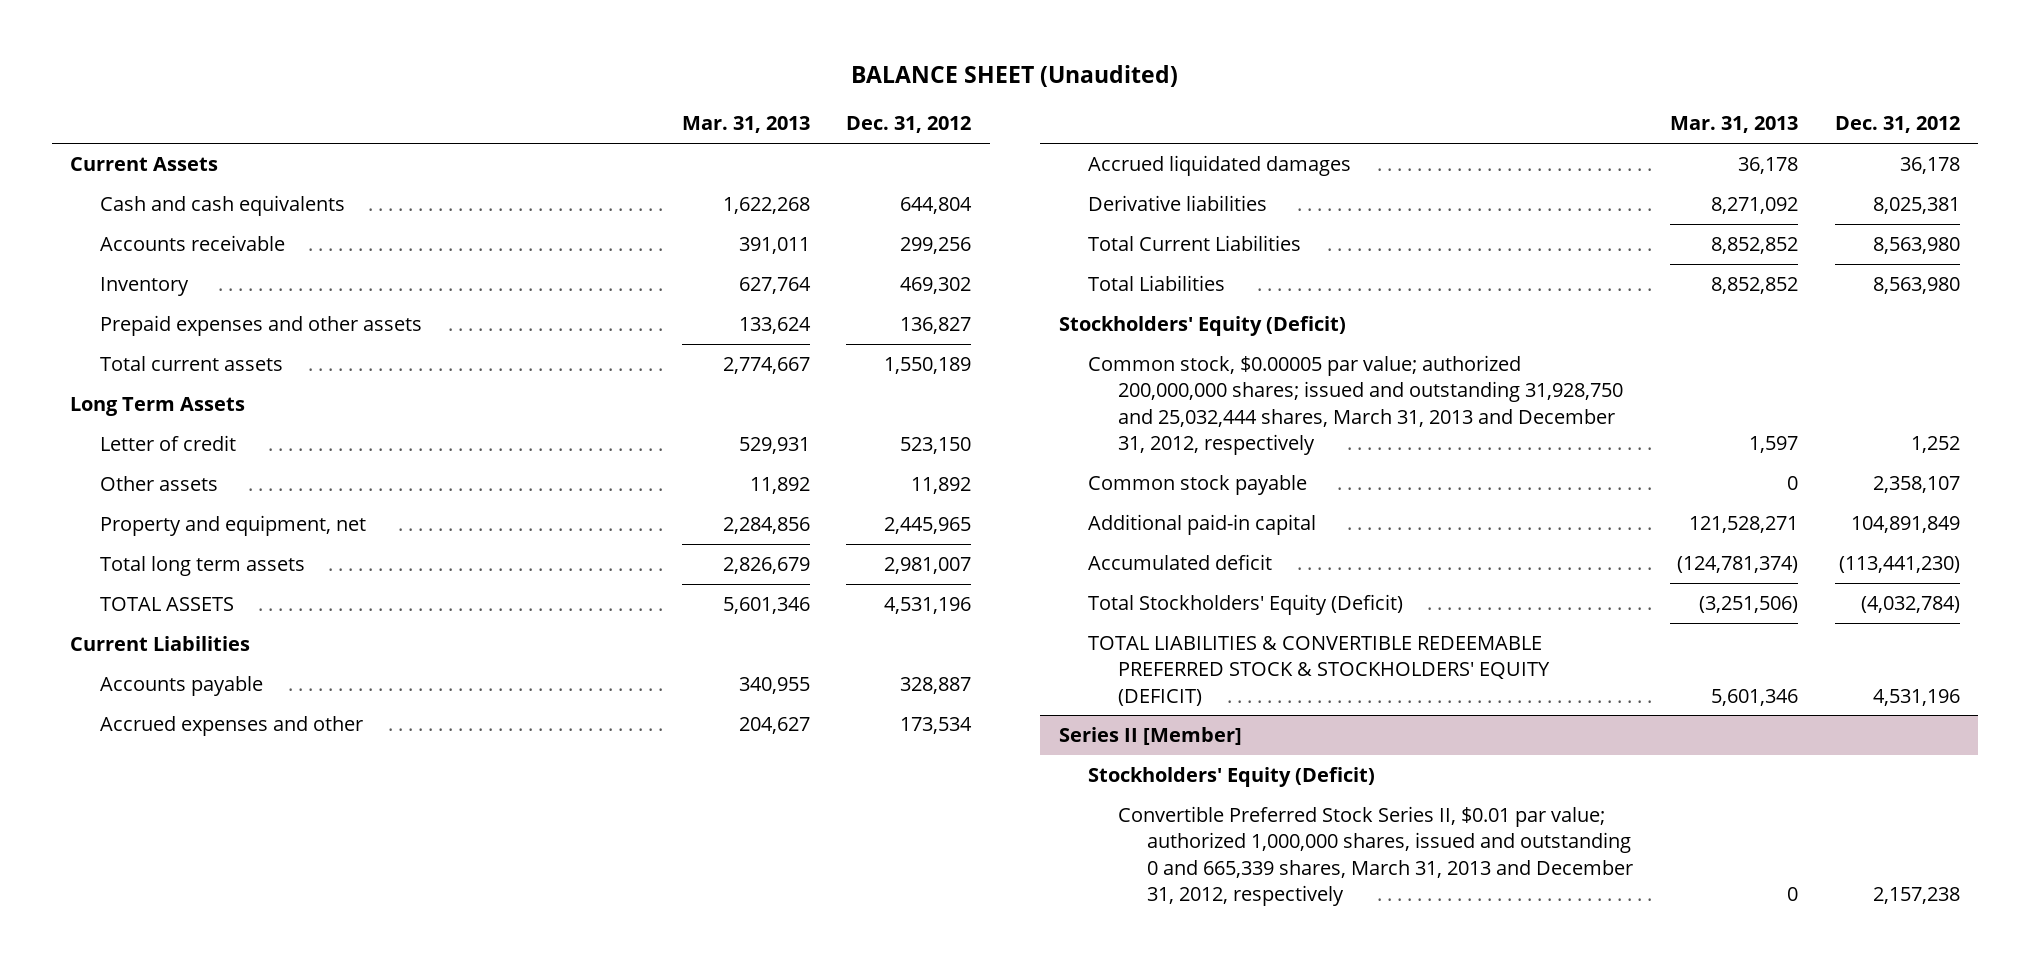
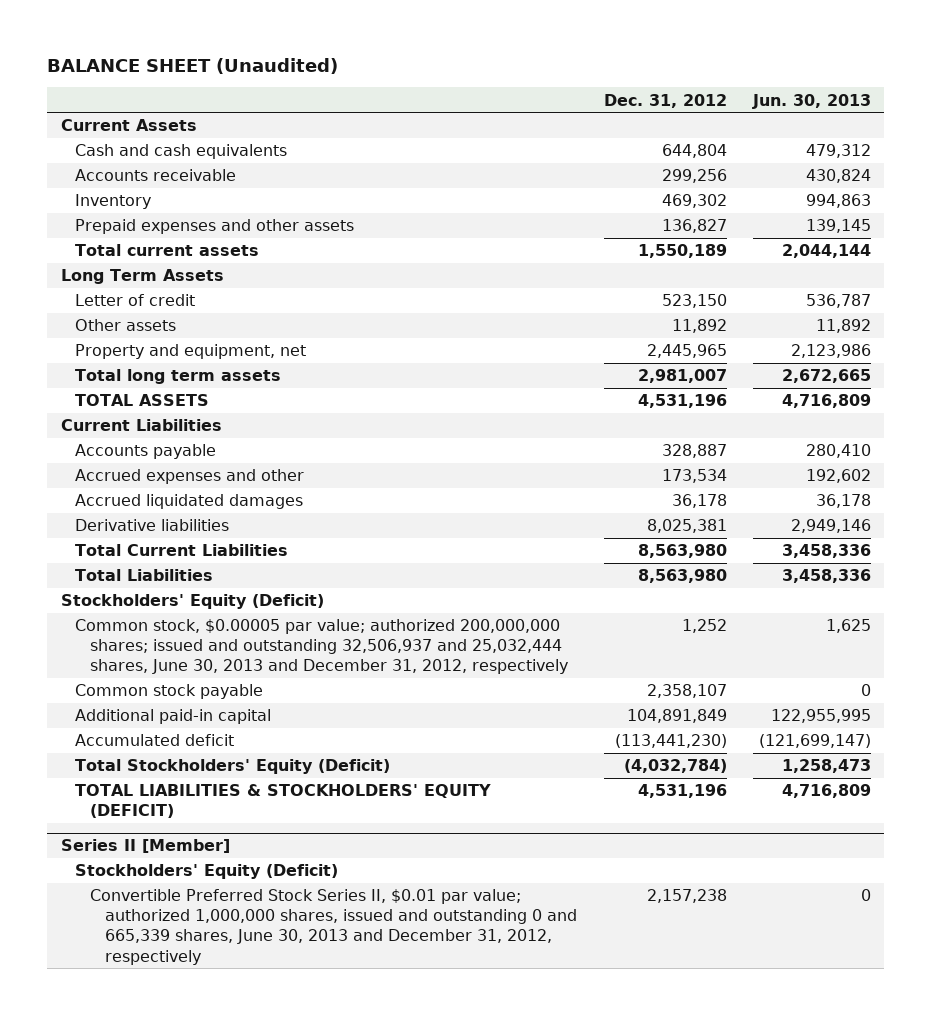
[681,116,810,134] Mar. 31, 2013 -> none
none -> [752,93,872,109] Jun. 30, 2013
[1088,355,1623,455] Common stock, $0.00005 par value; authorized 200,000,000 shares; issued and outstanding 31,928,750 and 25,032,444 shares, March 31, 2013 and December 31, 2012, respectively -> [75,619,569,675] Common stock, $0.00005 par value; authorized 200,000,000 shares; issued and outstanding 32,506,937 and 25,032,444 shares, June 30, 2013 and December 31, 2012, respectively
[1088,636,1550,706] TOTAL LIABILITIES & CONVERTIBLE REDEEMABLE PREFERRED STOCK & STOCKHOLDERS' EQUITY (DEFICIT) -> [75,784,492,819] TOTAL LIABILITIES & STOCKHOLDERS' EQUITY (DEFICIT)
[1117,806,1634,906] Convertible Preferred Stock Series II, $0.01 par value; authorized 1,000,000 shares, issued and outstanding 0 and 665,339 shares, March 31, 2013 and December 31, 2012, respectively -> [90,889,578,965] Convertible Preferred Stock Series II, $0.01 par value; authorized 1,000,000 shares, issued and outstanding 0 and 665,339 shares, June 30, 2013 and December 31, 2012, respectively

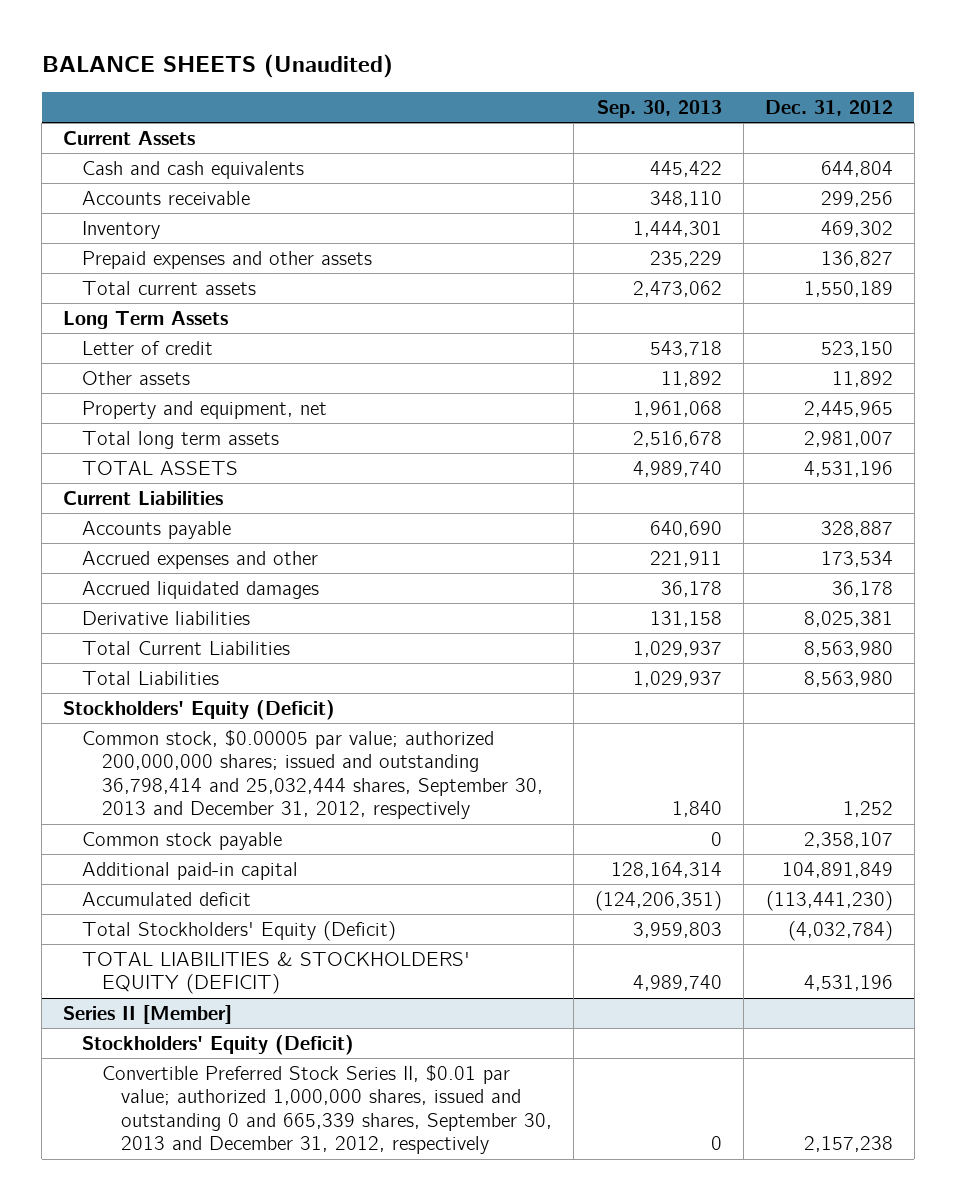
[47,57,339,74] BALANCE SHEET (Unaudited) -> [41,54,393,79] BALANCE SHEETS (Unaudited)
[752,93,872,109] Jun. 30, 2013 -> none
none -> [596,100,722,119] Sep. 30, 2013
[75,619,569,675] Common stock, $0.00005 par value; authorized 200,000,000 shares; issued and outstanding 32,506,937 and 25,032,444 shares, June 30, 2013 and December 31, 2012, respectively -> [82,729,543,820] Common stock, $0.00005 par value; authorized 200,000,000 shares; issued and outstanding 36,798,414 and 25,032,444 shares, September 30, 2013 and December 31, 2012, respectively
[90,889,578,965] Convertible Preferred Stock Series II, $0.01 par value; authorized 1,000,000 shares, issued and outstanding 0 and 665,339 shares, June 30, 2013 and December 31, 2012, respectively -> [101,1064,553,1155] Convertible Preferred Stock Series II, $0.01 par value; authorized 1,000,000 shares, issued and outstanding 0 and 665,339 shares, September 30, 2013 and December 31, 2012, respectively

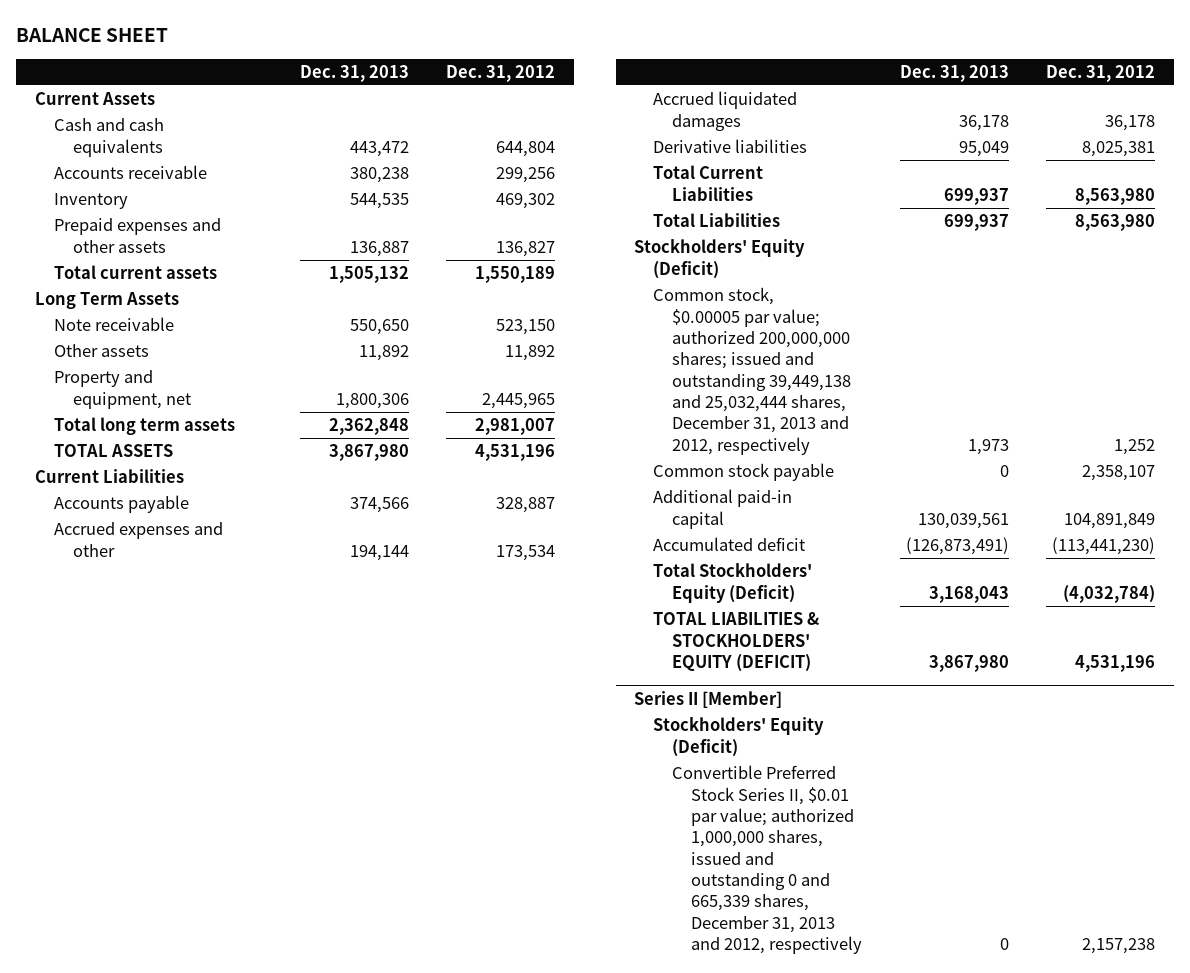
[41,54,393,79] BALANCE SHEETS (Unaudited) -> [16,27,169,42] BALANCE SHEET
[596,100,722,119] Sep. 30, 2013 -> none
none -> [299,64,409,82] Dec. 31, 2013
[82,340,214,355] Letter of credit -> [53,317,174,332] Note receivable
[82,729,543,820] Common stock, $0.00005 par value; authorized 200,000,000 shares; issued and outstanding 36,798,414 and 25,032,444 shares, September 30, 2013 and December 31, 2012, respectively -> [653,287,852,455] Common stock, $0.00005 par value; authorized 200,000,000 shares; issued and outstanding 39,449,138 and 25,032,444 shares, December 31, 2013 and 2012, respectively
[101,1064,553,1155] Convertible Preferred Stock Series II, $0.01 par value; authorized 1,000,000 shares, issued and outstanding 0 and 665,339 shares, September 30, 2013 and December 31, 2012, respectively -> [672,765,863,954] Convertible Preferred Stock Series II, $0.01 par value; authorized 1,000,000 shares, issued and outstanding 0 and 665,339 shares, December 31, 2013 and 2012, respectively

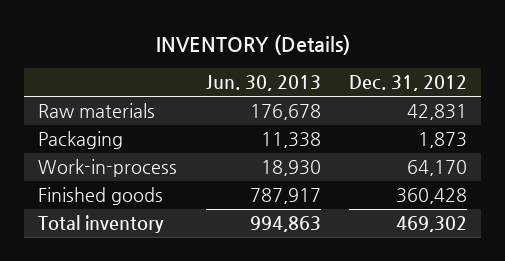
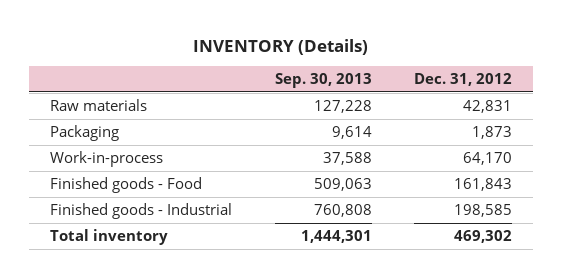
[205,75,321,92] Jun. 30, 2013 -> none
none -> [274,72,372,88] Sep. 30, 2013
none -> [50,177,203,194] Finished goods - Food
[38,186,164,205] Finished goods -> [50,203,233,220] Finished goods - Industrial
[395,187,467,204] 360,428 -> [453,204,512,218] 198,585

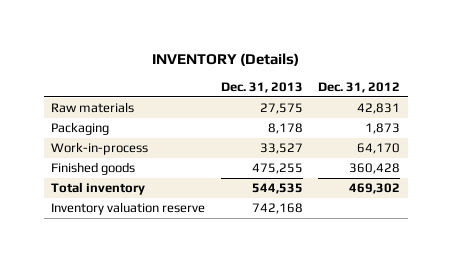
[274,72,372,88] Sep. 30, 2013 -> none
none -> [220,81,303,93] Dec. 31, 2013
[50,177,203,194] Finished goods - Food -> none
[50,203,233,220] Finished goods - Industrial -> [51,162,136,176] Finished goods
[453,204,512,218] 198,585 -> [349,163,401,175] 360,428
none -> [51,202,206,216] Inventory valuation reserve

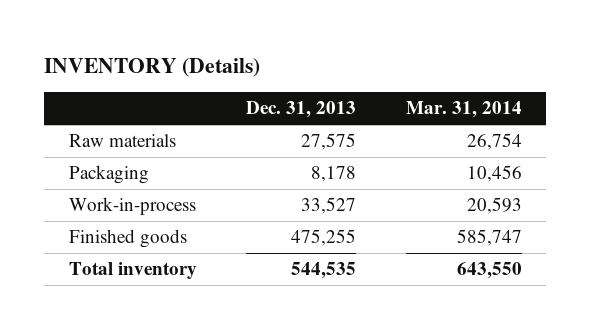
[318,81,401,93] Dec. 31, 2012 -> none
none -> [405,101,522,119] Mar. 31, 2014
[51,202,206,216] Inventory valuation reserve -> none

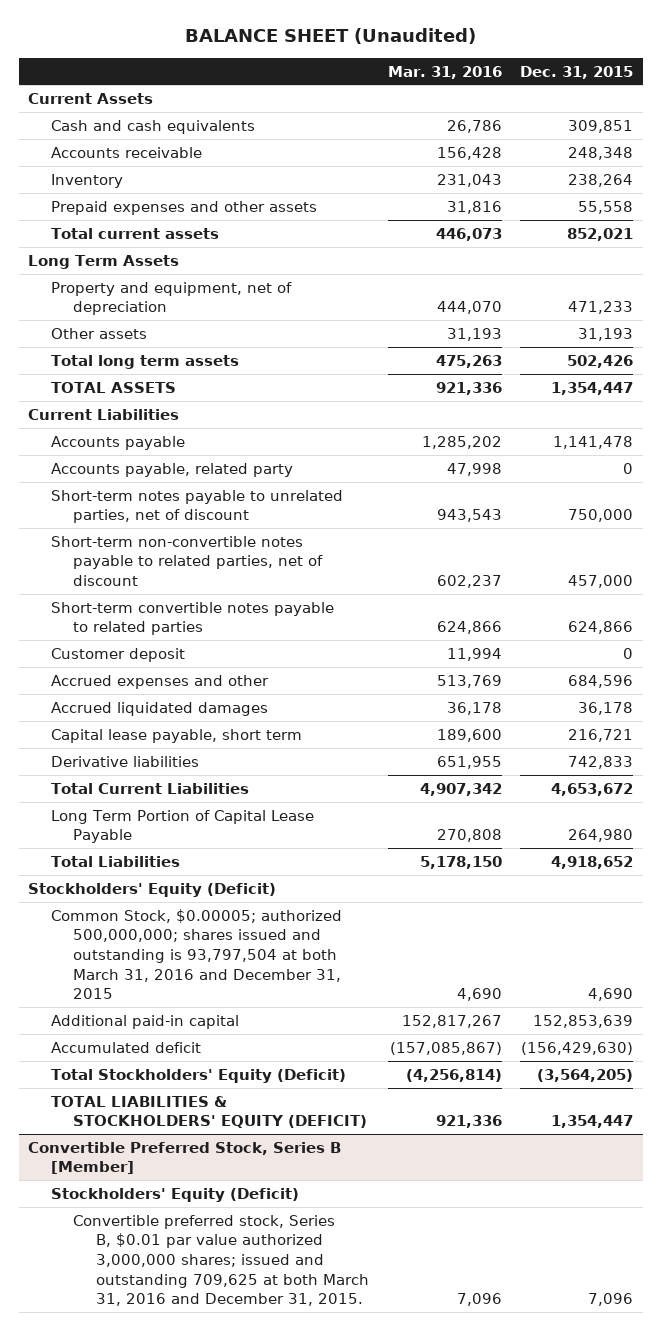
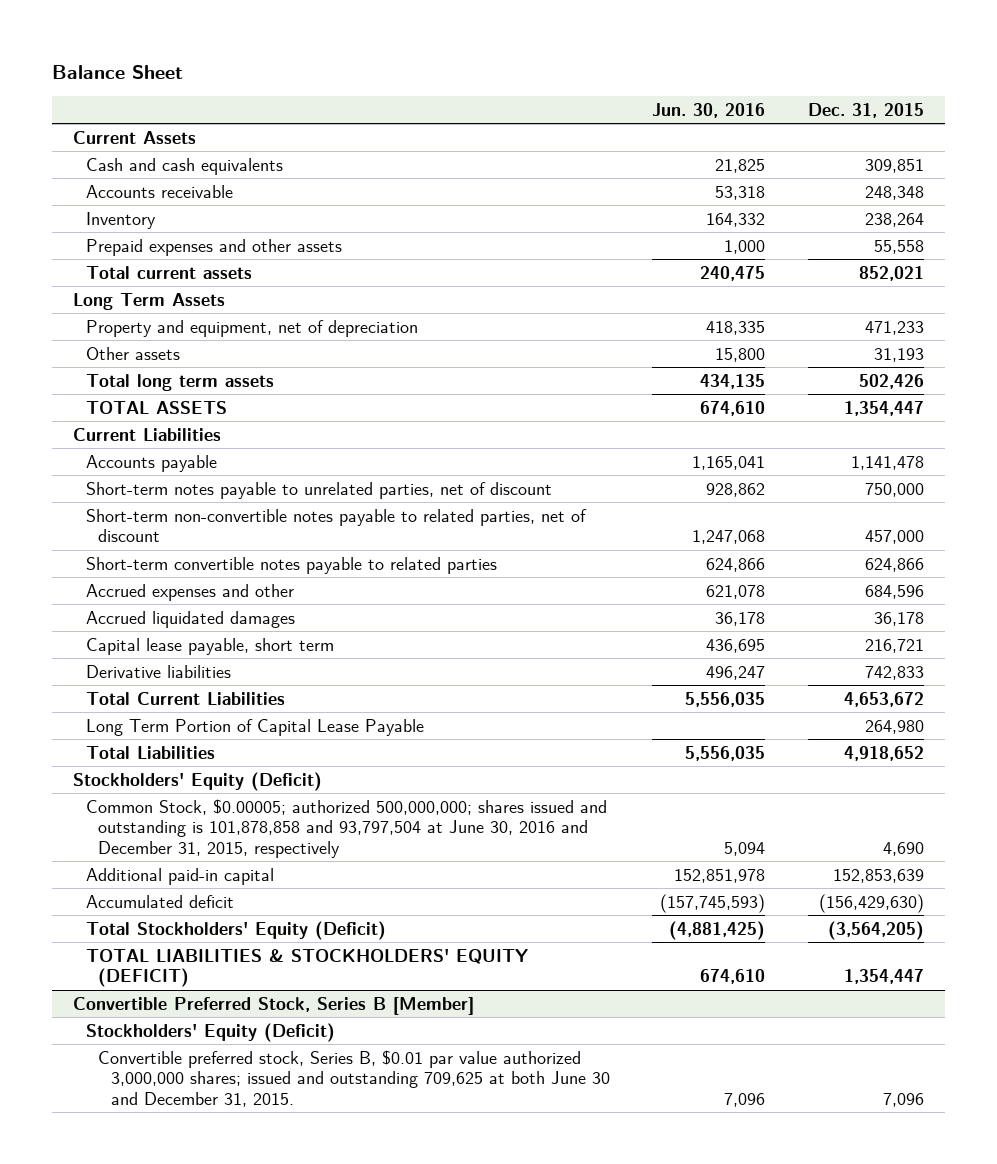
[184,28,476,45] BALANCE SHEET (Unaudited) -> [51,64,183,79] Balance Sheet
[387,65,502,79] Mar. 31, 2016 -> none
none -> [652,102,766,118] Jun. 30, 2016
[50,462,293,477] Accounts payable, related party -> none
[50,647,185,662] Customer deposit -> none
[50,908,342,1000] Common Stock, $0.00005; authorized 500,000,000; shares issued and outstanding is 93,797,504 at both March 31, 2016 and December 31, 2015 -> [85,798,607,858] Common Stock, $0.00005; authorized 500,000,000; shares issued and outstanding is 101,878,858 and 93,797,504 at June 30, 2016 and December 31, 2015, respectively
[73,1214,370,1307] Convertible preferred stock, Series B, $0.01 par value authorized 3,000,000 shares; issued and outstanding 709,625 at both March 31, 2016 and December 31, 2015. -> [98,1049,610,1107] Convertible preferred stock, Series B, $0.01 par value authorized 3,000,000 shares; issued and outstanding 709,625 at both June 30 and December 31, 2015.

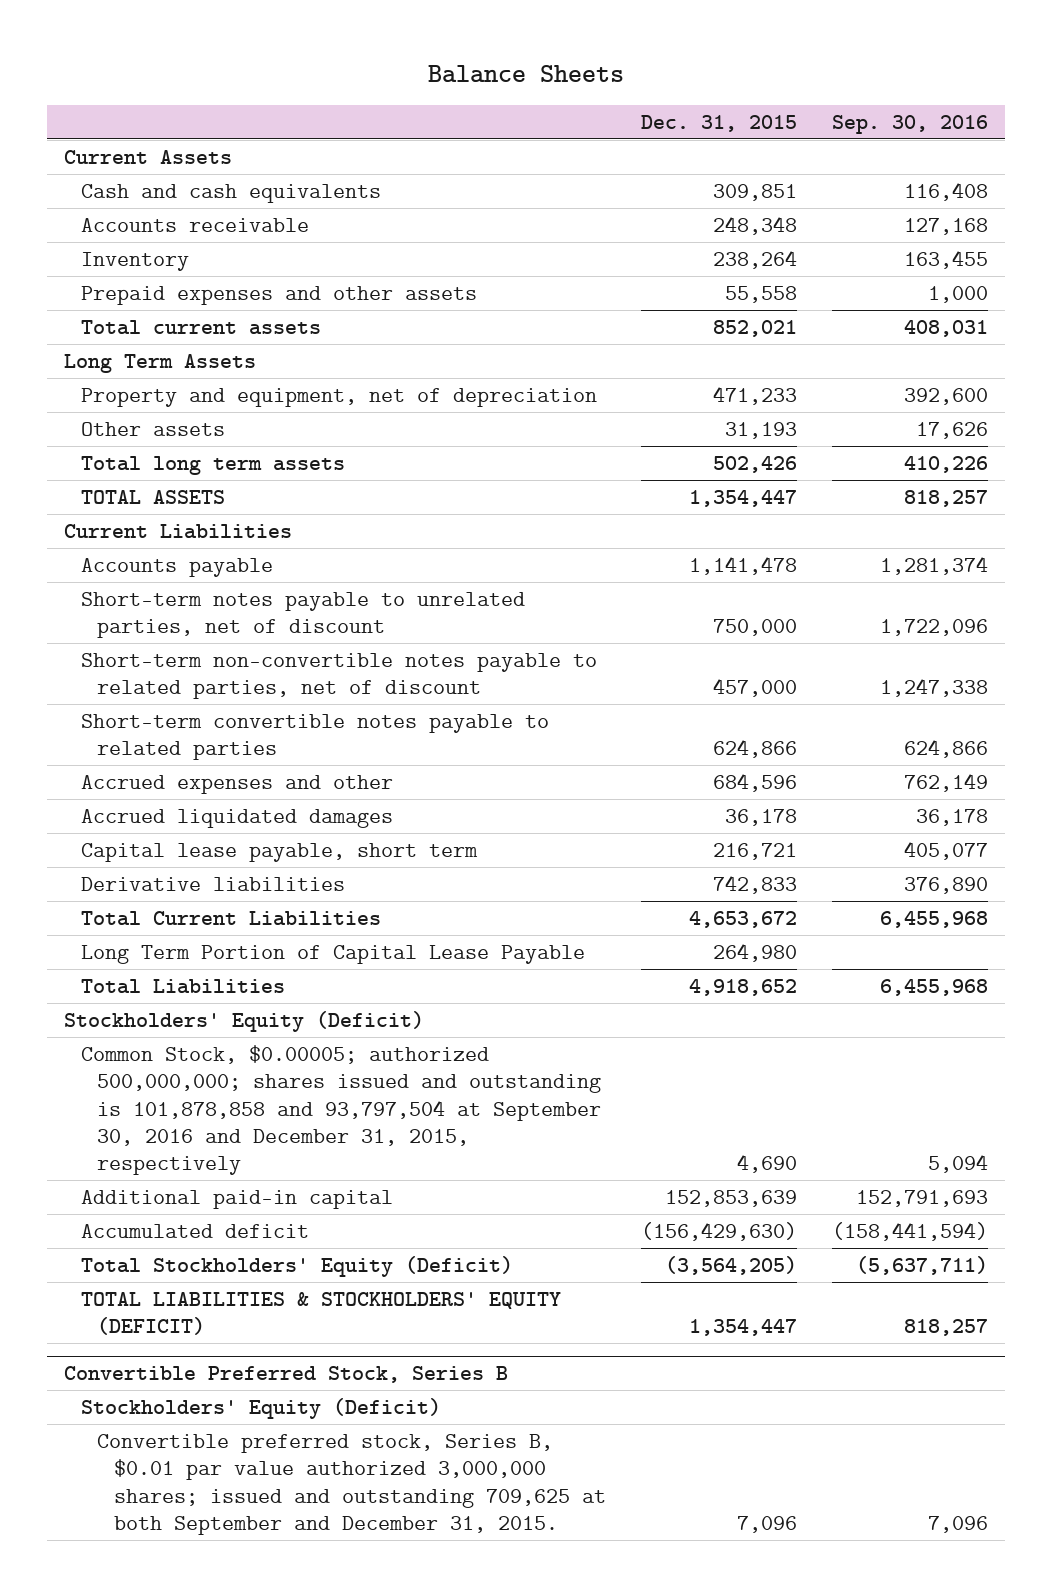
[51,64,183,79] Balance Sheet -> [427,65,624,84] Balance Sheets
[652,102,766,118] Jun. 30, 2016 -> none
none -> [831,114,988,134] Sep. 30, 2016
[85,798,607,858] Common Stock, $0.00005; authorized 500,000,000; shares issued and outstanding is 101,878,858 and 93,797,504 at June 30, 2016 and December 31, 2015, respectively -> [80,1044,602,1176] Common Stock, $0.00005; authorized 500,000,000; shares issued and outstanding is 101,878,858 and 93,797,504 at September 30, 2016 and December 31, 2015, respectively
[72,996,474,1015] Convertible Preferred Stock, Series B [Member] -> [63,1366,508,1384] Convertible Preferred Stock, Series B
[98,1049,610,1107] Convertible preferred stock, Series B, $0.01 par value authorized 3,000,000 shares; issued and outstanding 709,625 at both June 30 and December 31, 2015. -> [97,1433,607,1535] Convertible preferred stock, Series B, $0.01 par value authorized 3,000,000 shares; issued and outstanding 709,625 at both September and December 31, 2015.

